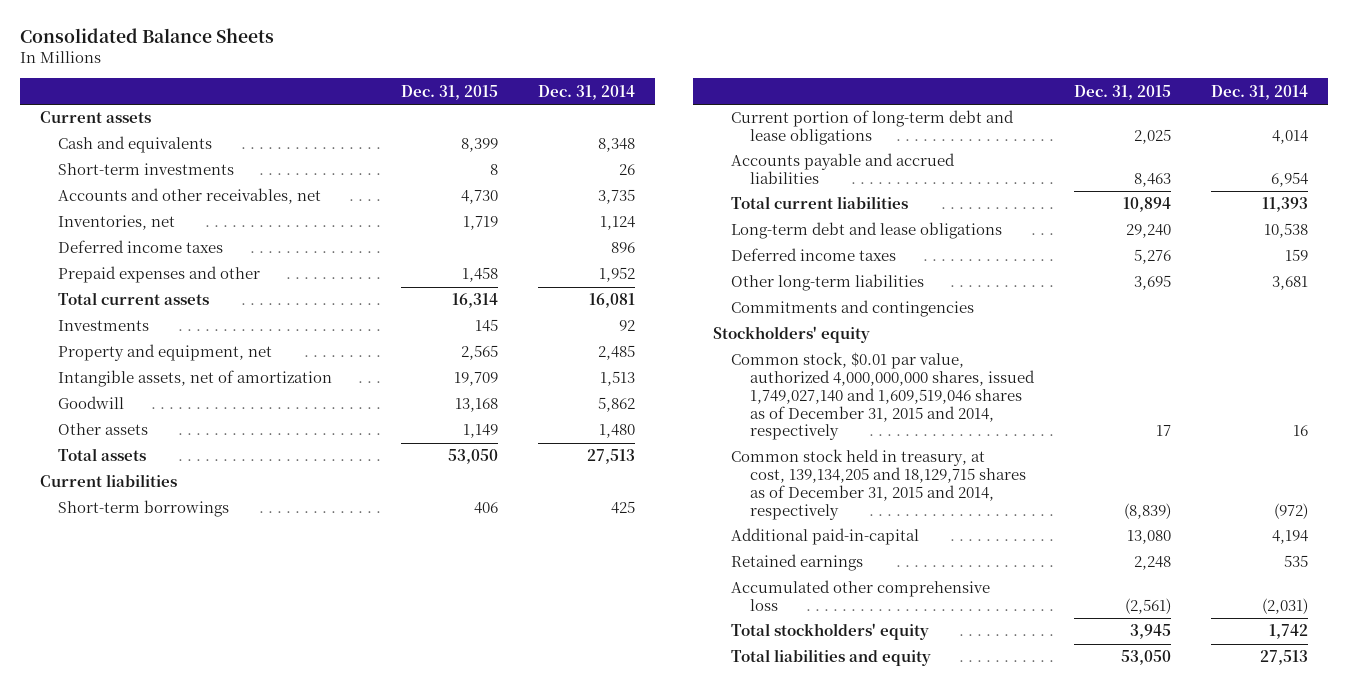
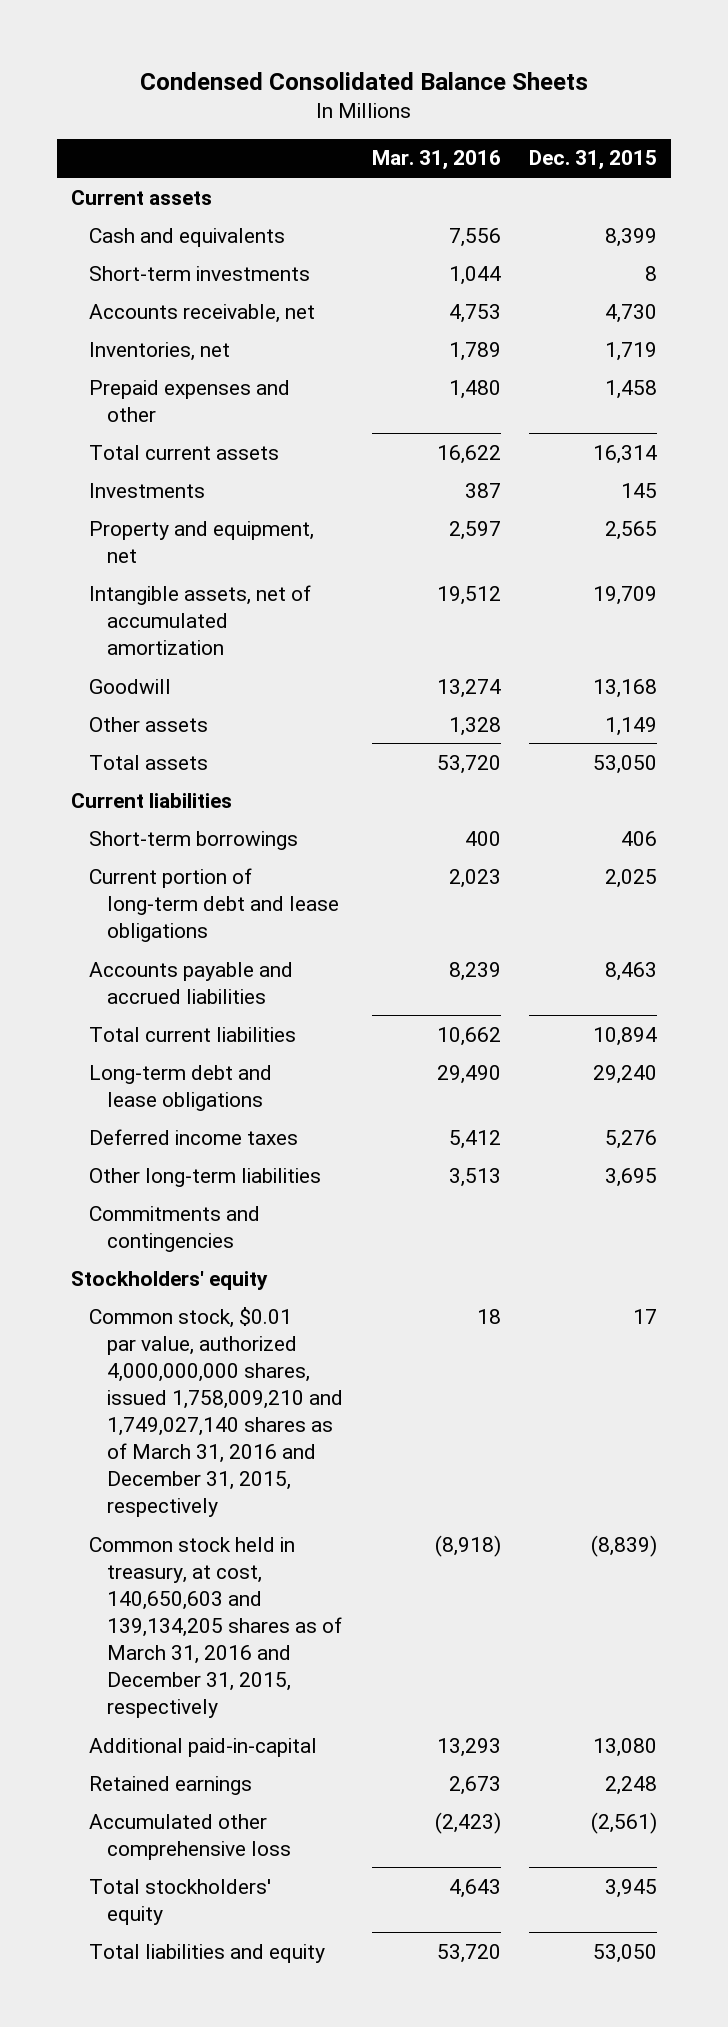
[19,28,274,44] Consolidated Balance Sheets -> [139,71,588,90] Condensed Consolidated Balance Sheets
[538,84,636,100] Dec. 31, 2014 -> none
none -> [371,150,501,171] Mar. 31, 2016
[58,188,322,205] Accounts and other receivables, net -> [89,303,316,323] Accounts receivable, net
[58,240,224,254] Deferred income taxes -> none
[58,370,333,388] Intangible assets, net of amortization -> [89,584,312,655] Intangible assets, net of accumulated amortization
[731,352,1035,441] Common stock, $0.01 par value, authorized 4,000,000,000 shares, issued 1,749,027,140 and 1,609,519,046 shares as of December 31, 2015 and 2014, respectively -> [89,1306,344,1518] Common stock, $0.01 par value, authorized 4,000,000,000 shares, issued 1,758,009,210 and 1,749,027,140 shares as of March 31, 2016 and December 31, 2015, respectively
[731,449,1026,520] Common stock held in treasury, at cost, 139,134,205 and 18,129,715 shares as of December 31, 2015 and 2014, respectively -> [89,1536,343,1719] Common stock held in treasury, at cost, 140,650,603 and 139,134,205 shares as of March 31, 2016 and December 31, 2015, respectively

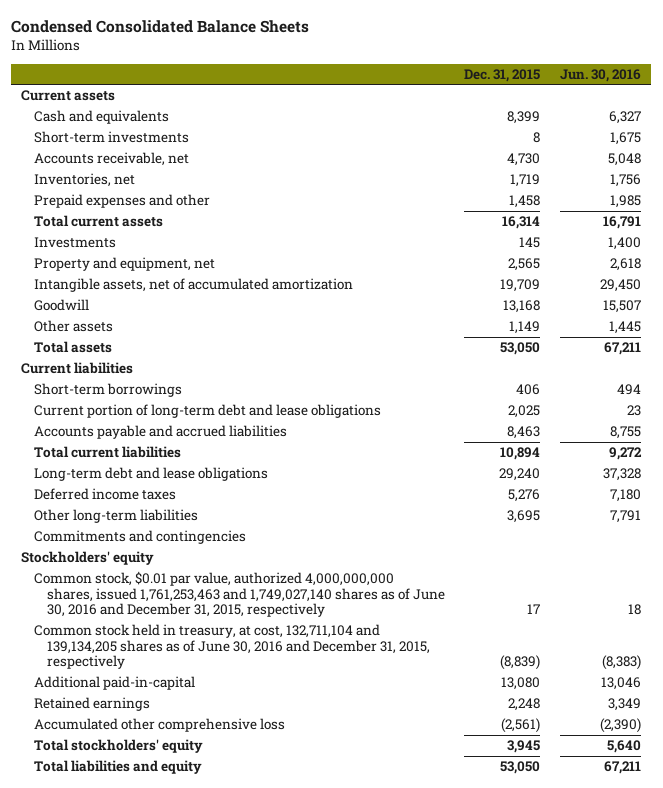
[371,150,501,171] Mar. 31, 2016 -> none
none -> [560,68,642,82] Jun. 30, 2016
[89,1306,344,1518] Common stock, $0.01 par value, authorized 4,000,000,000 shares, issued 1,758,009,210 and 1,749,027,140 shares as of March 31, 2016 and December 31, 2015, respectively -> [34,571,445,618] Common stock, $0.01 par value, authorized 4,000,000,000 shares, issued 1,761,253,463 and 1,749,027,140 shares as of June 30, 2016 and December 31, 2015, respectively
[89,1536,343,1719] Common stock held in treasury, at cost, 140,650,603 and 139,134,205 shares as of March 31, 2016 and December 31, 2015, respectively -> [34,624,430,670] Common stock held in treasury, at cost, 132,711,104 and 139,134,205 shares as of June 30, 2016 and December 31, 2015, respectively

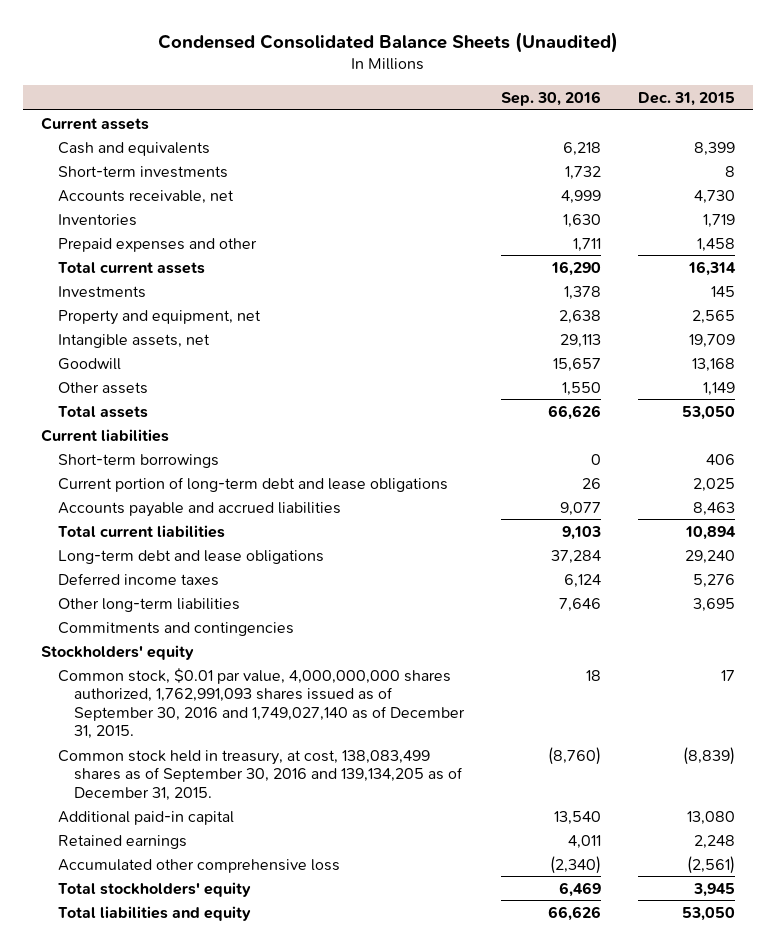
[11,20,310,34] Condensed Consolidated Balance Sheets -> [158,31,619,53] Condensed Consolidated Balance Sheets (Unaudited)
[560,68,642,82] Jun. 30, 2016 -> none
none -> [500,91,601,107] Sep. 30, 2016
[34,173,136,188] Inventories, net -> [57,213,137,226] Inventories
[34,278,354,293] Intangible assets, net of accumulated amortization -> [57,333,210,348] Intangible assets, net
[34,571,445,618] Common stock, $0.01 par value, authorized 4,000,000,000 shares, issued 1,761,253,463 and 1,749,027,140 shares as of June 30, 2016 and December 31, 2015, respectively -> [57,667,466,740] Common stock, $0.01 par value, 4,000,000,000 shares authorized, 1,762,991,093 shares issued as of September 30, 2016 and 1,749,027,140 as of December 31, 2015.
[34,624,430,670] Common stock held in treasury, at cost, 132,711,104 and 139,134,205 shares as of June 30, 2016 and December 31, 2015, respectively -> [57,749,464,801] Common stock held in treasury, at cost, 138,083,499 shares as of September 30, 2016 and 139,134,205 as of December 31, 2015.
[34,676,196,691] Additional paid-in-capital -> [57,810,234,825] Additional paid-in capital

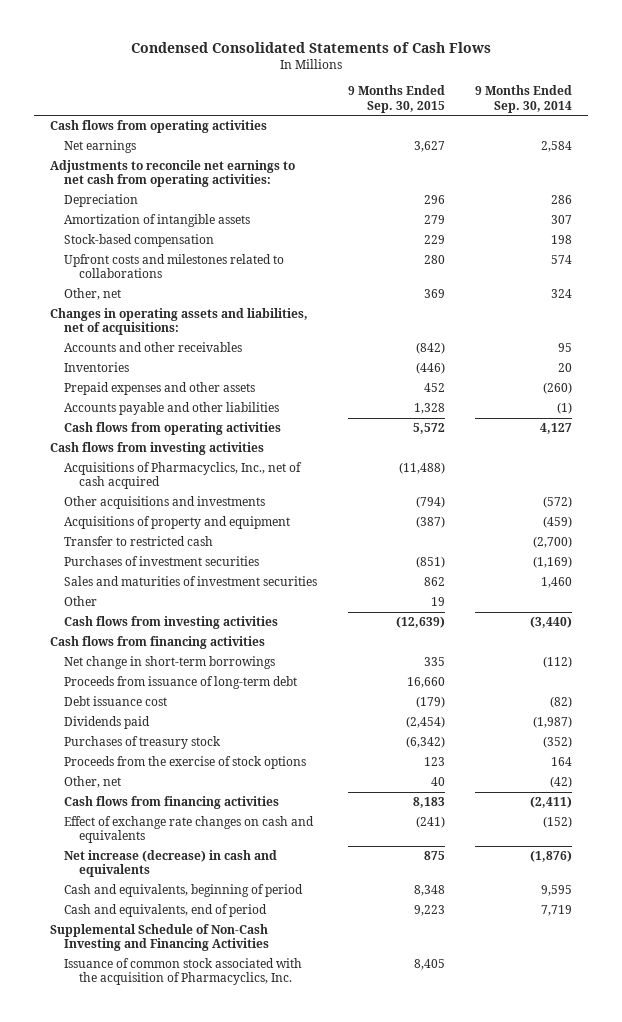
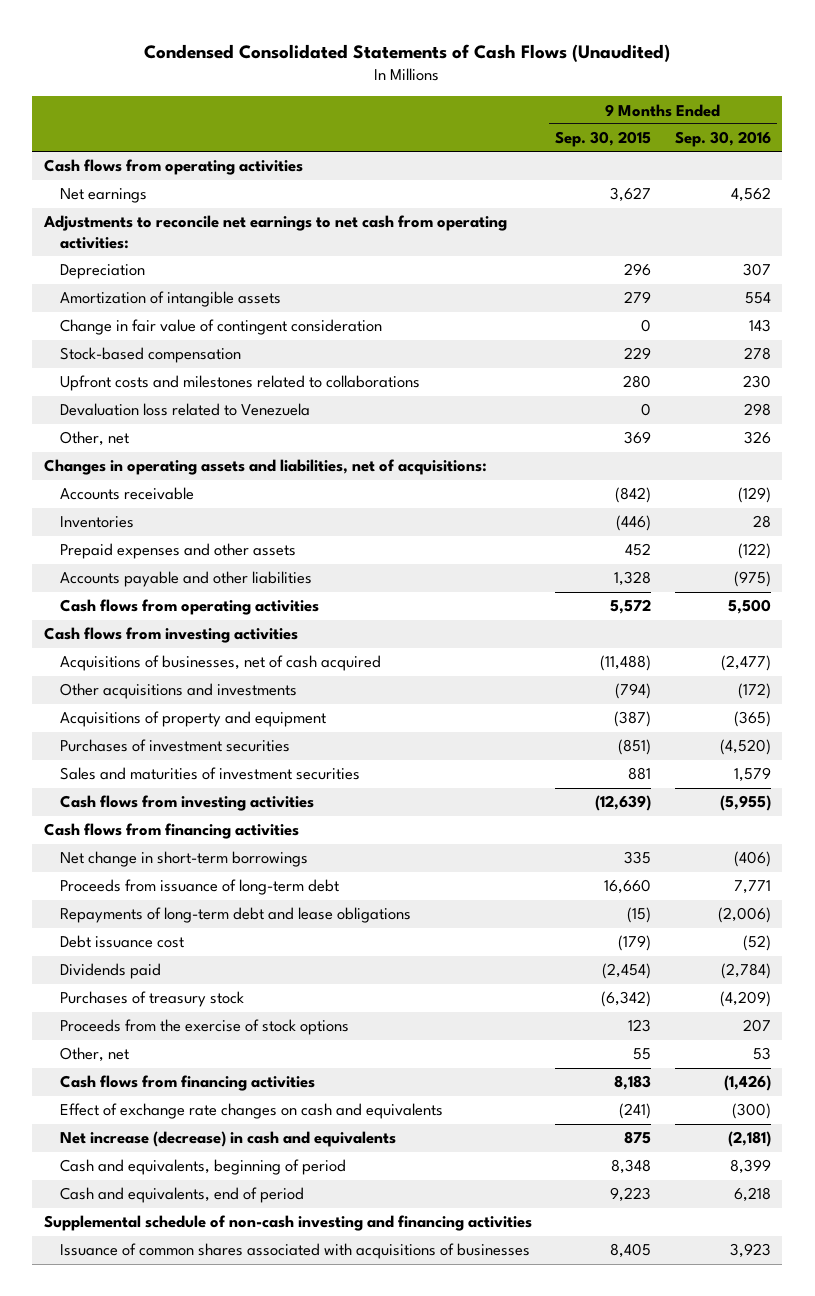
[131,41,492,53] Condensed Consolidated Statements of Cash Flows -> [144,43,671,62] Condensed Consolidated Statements of Cash Flows (Unaudited)
[475,85,573,113] 9 Months Ended Sep. 30, 2014 -> none
none -> [674,131,771,148] Sep. 30, 2016
none -> [59,319,382,336] Change in fair value of contingent consideration
none -> [59,403,310,417] Devaluation loss related to Venezuela
[64,342,243,353] Accounts and other receivables -> [59,487,194,501] Accounts receivable
[64,462,303,490] Acquisitions of Pharmacyclics, Inc., net of cash acquired -> [59,655,381,672] Acquisitions of businesses, net of cash acquired
[64,536,214,547] Transfer to restricted cash -> none
[64,596,98,607] Other -> none
[423,577,445,587] 862 -> [628,767,652,781] 881
none -> [59,907,411,924] Repayments of long-term debt and lease obligations
[430,777,445,787] 40 -> [633,1048,652,1061] 55
[49,924,270,952] Supplemental Schedule of Non-Cash Investing and Financing Activities -> [43,1215,532,1232] Supplemental schedule of non-cash investing and financing activities
[64,958,303,986] Issuance of common stock associated with the acquisition of Pharmacyclics, Inc. -> [59,1243,530,1260] Issuance of common shares associated with acquisitions of businesses

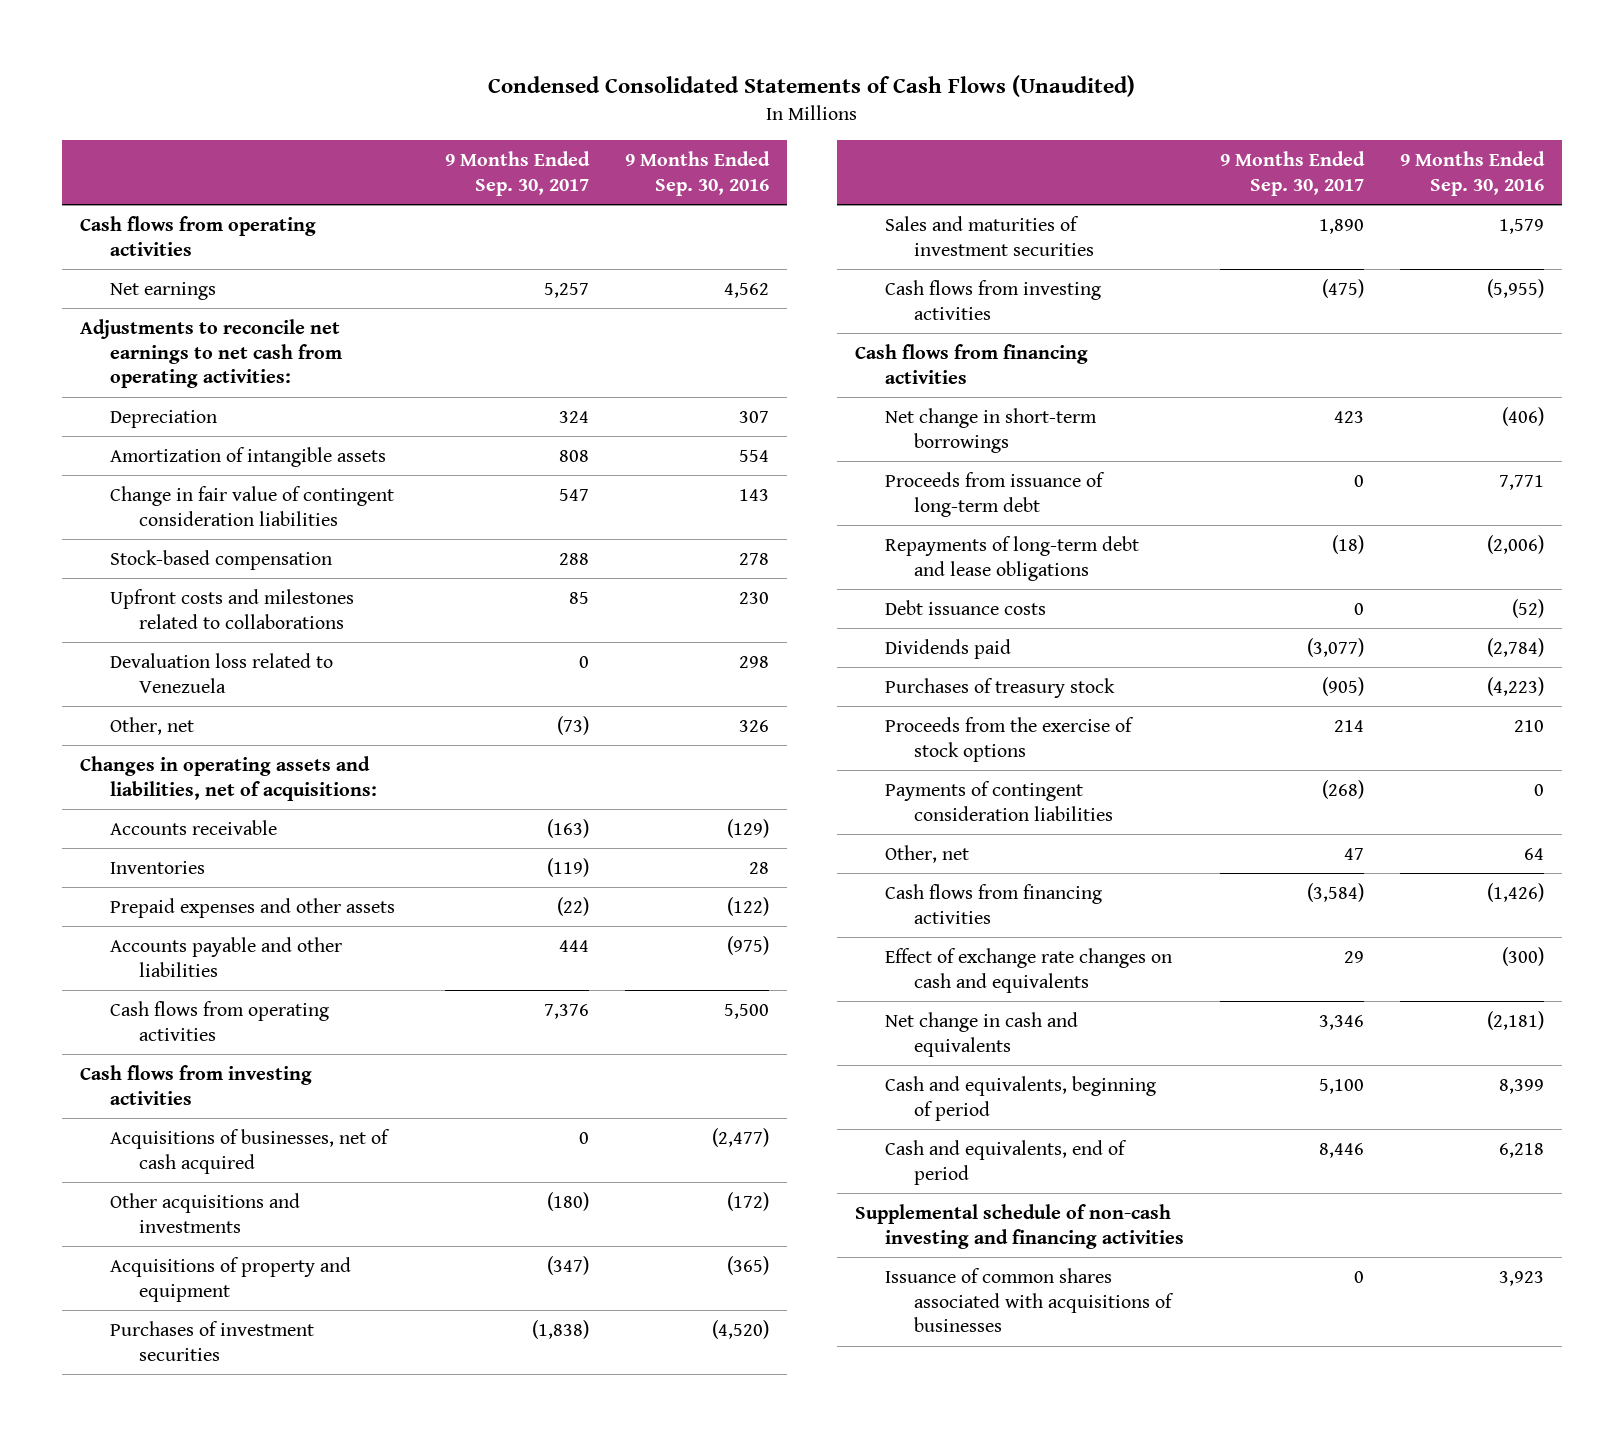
[555,131,652,148] Sep. 30, 2015 -> none
none -> [444,151,590,196] 9 Months Ended Sep. 30, 2017
[59,319,382,336] Change in fair value of contingent consideration -> [109,485,394,526] Change in fair value of contingent consideration liabilities
[59,935,184,949] Debt issuance cost -> [884,599,1046,615] Debt issuance costs
[719,991,771,1008] (4,209) -> [1486,676,1544,696] (4,223)
[742,1019,771,1033] 207 -> [1513,719,1544,732] 210
none -> [884,780,1114,821] Payments of contingent consideration liabilities
[752,1047,771,1061] 53 -> [1523,847,1544,860] 64
[59,1131,396,1148] Net increase (decrease) in cash and equivalents -> [884,1011,1078,1057] Net change in cash and equivalents

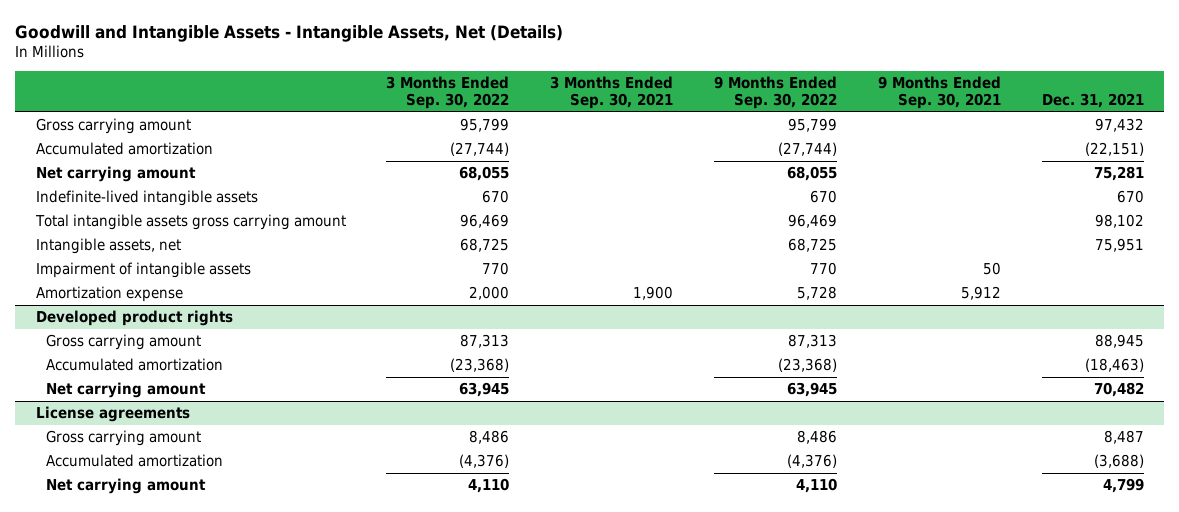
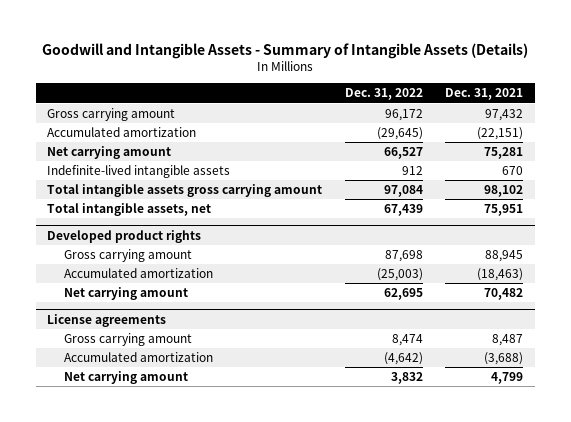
[15,24,564,42] Goodwill and Intangible Assets - Intangible Assets, Net (Details) -> [42,42,529,59] Goodwill and Intangible Assets - Summary of Intangible Assets (Details)
[386,76,510,110] 3 Months Ended Sep. 30, 2022 -> none
[550,76,674,110] 3 Months Ended Sep. 30, 2021 -> none
[714,76,838,110] 9 Months Ended Sep. 30, 2022 -> none
[877,76,1001,110] 9 Months Ended Sep. 30, 2021 -> none
none -> [344,88,423,101] Dec. 31, 2022
[35,262,251,279] Impairment of intangible assets -> none
[35,286,183,303] Amortization expense -> none
[35,238,181,255] Intangible assets, net -> [47,203,212,217] Total intangible assets, net

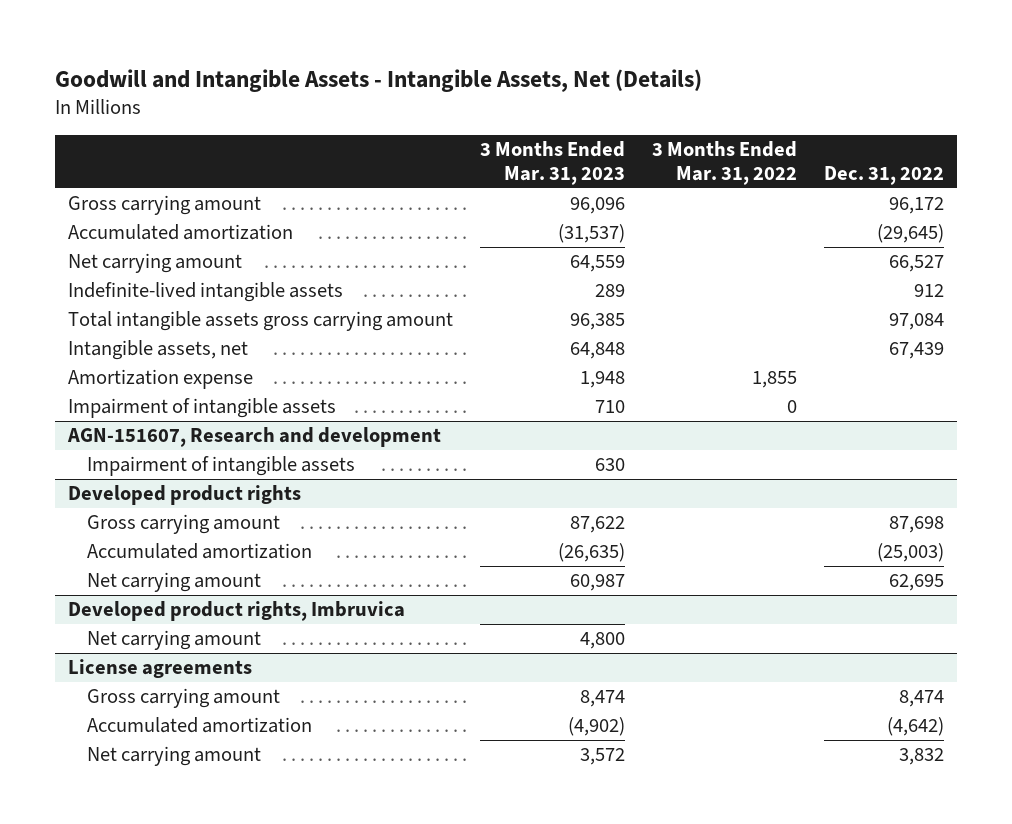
[42,42,529,59] Goodwill and Intangible Assets - Summary of Intangible Assets (Details) -> [55,68,703,92] Goodwill and Intangible Assets - Intangible Assets, Net (Details)
[445,88,524,101] Dec. 31, 2021 -> none
none -> [480,141,626,185] 3 Months Ended Mar. 31, 2023
none -> [651,141,797,185] 3 Months Ended Mar. 31, 2022
[47,203,212,217] Total intangible assets, net -> [68,340,249,361] Intangible assets, net
none -> [68,369,254,390] Amortization expense
none -> [68,398,337,419] Impairment of intangible assets
none -> [67,427,442,448] AGN-151607, Research and development
none -> [86,456,355,477] Impairment of intangible assets
none -> [68,601,406,622] Developed product rights, Imbruvica
none -> [86,630,261,651] Net carrying amount

